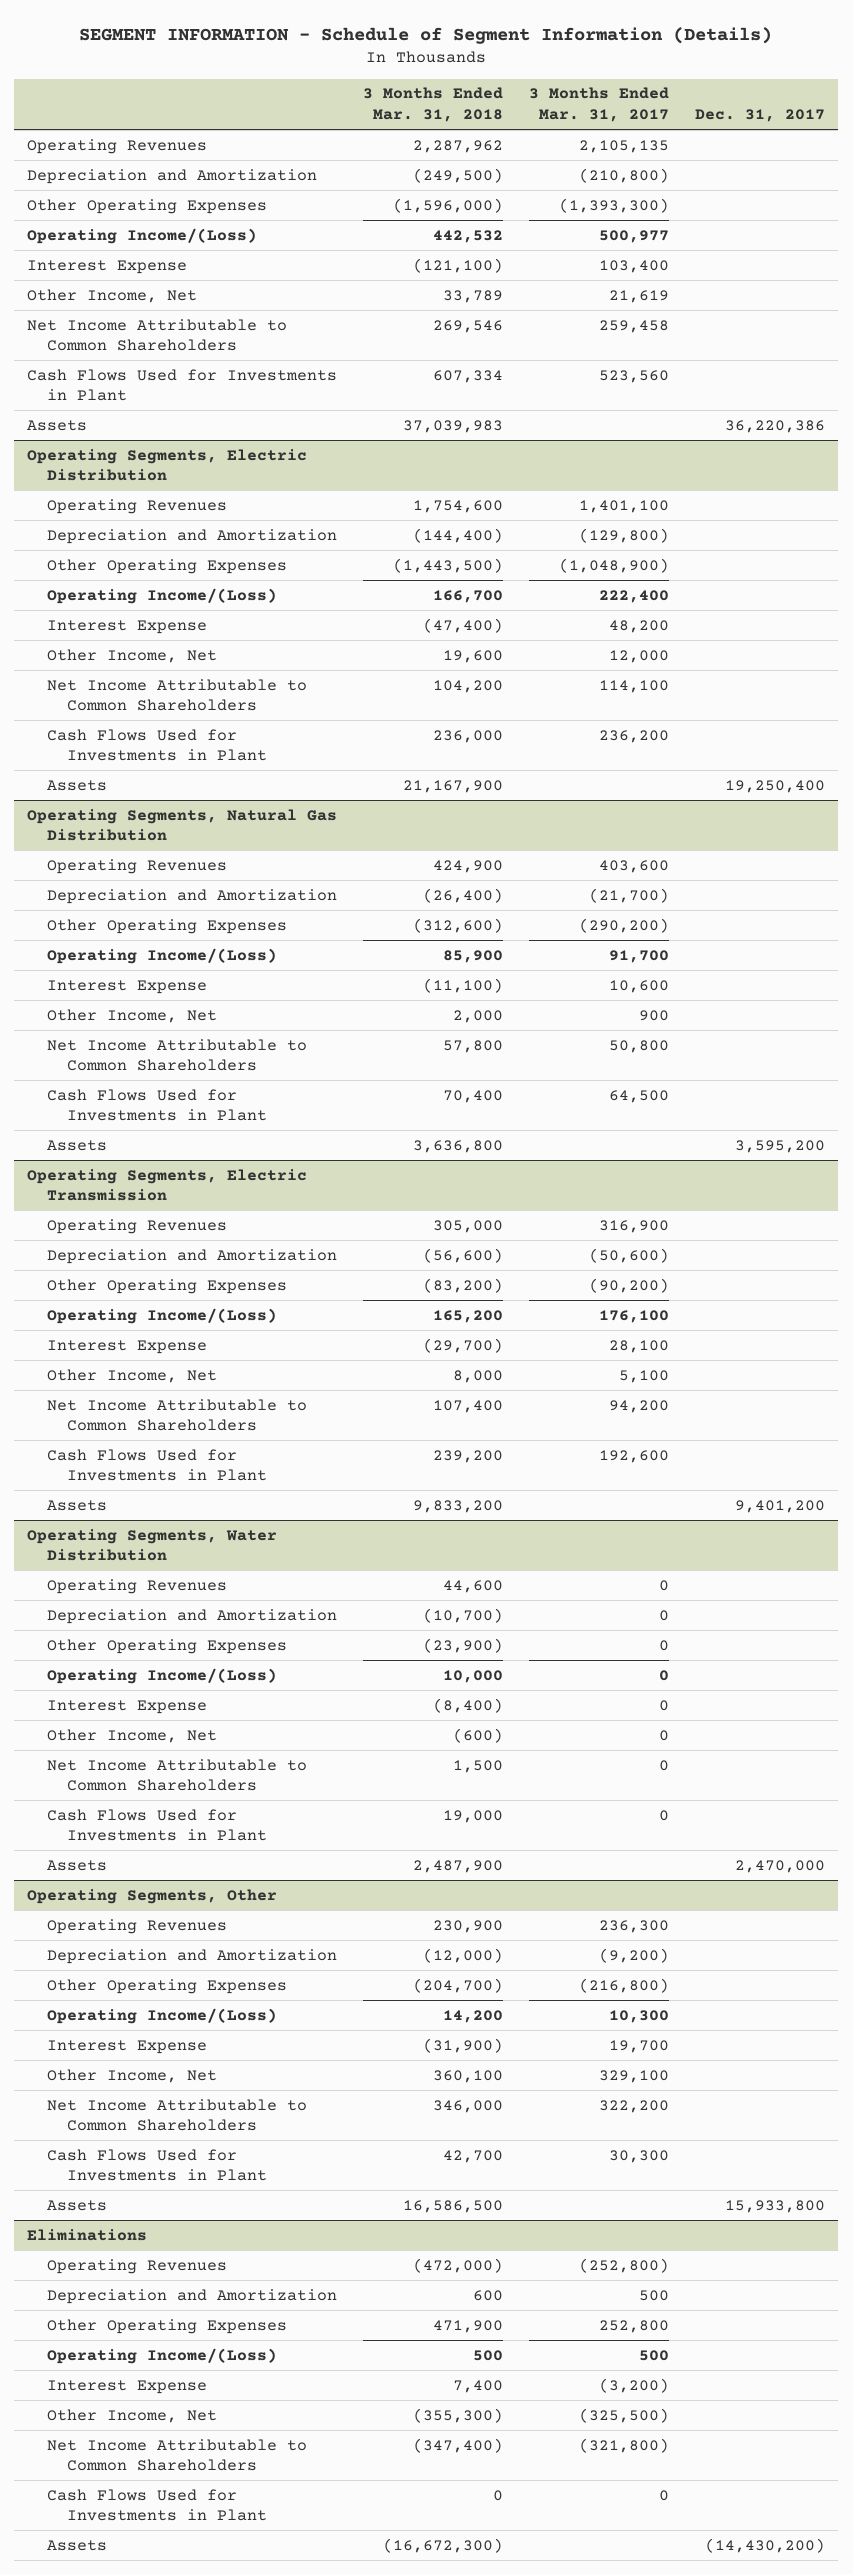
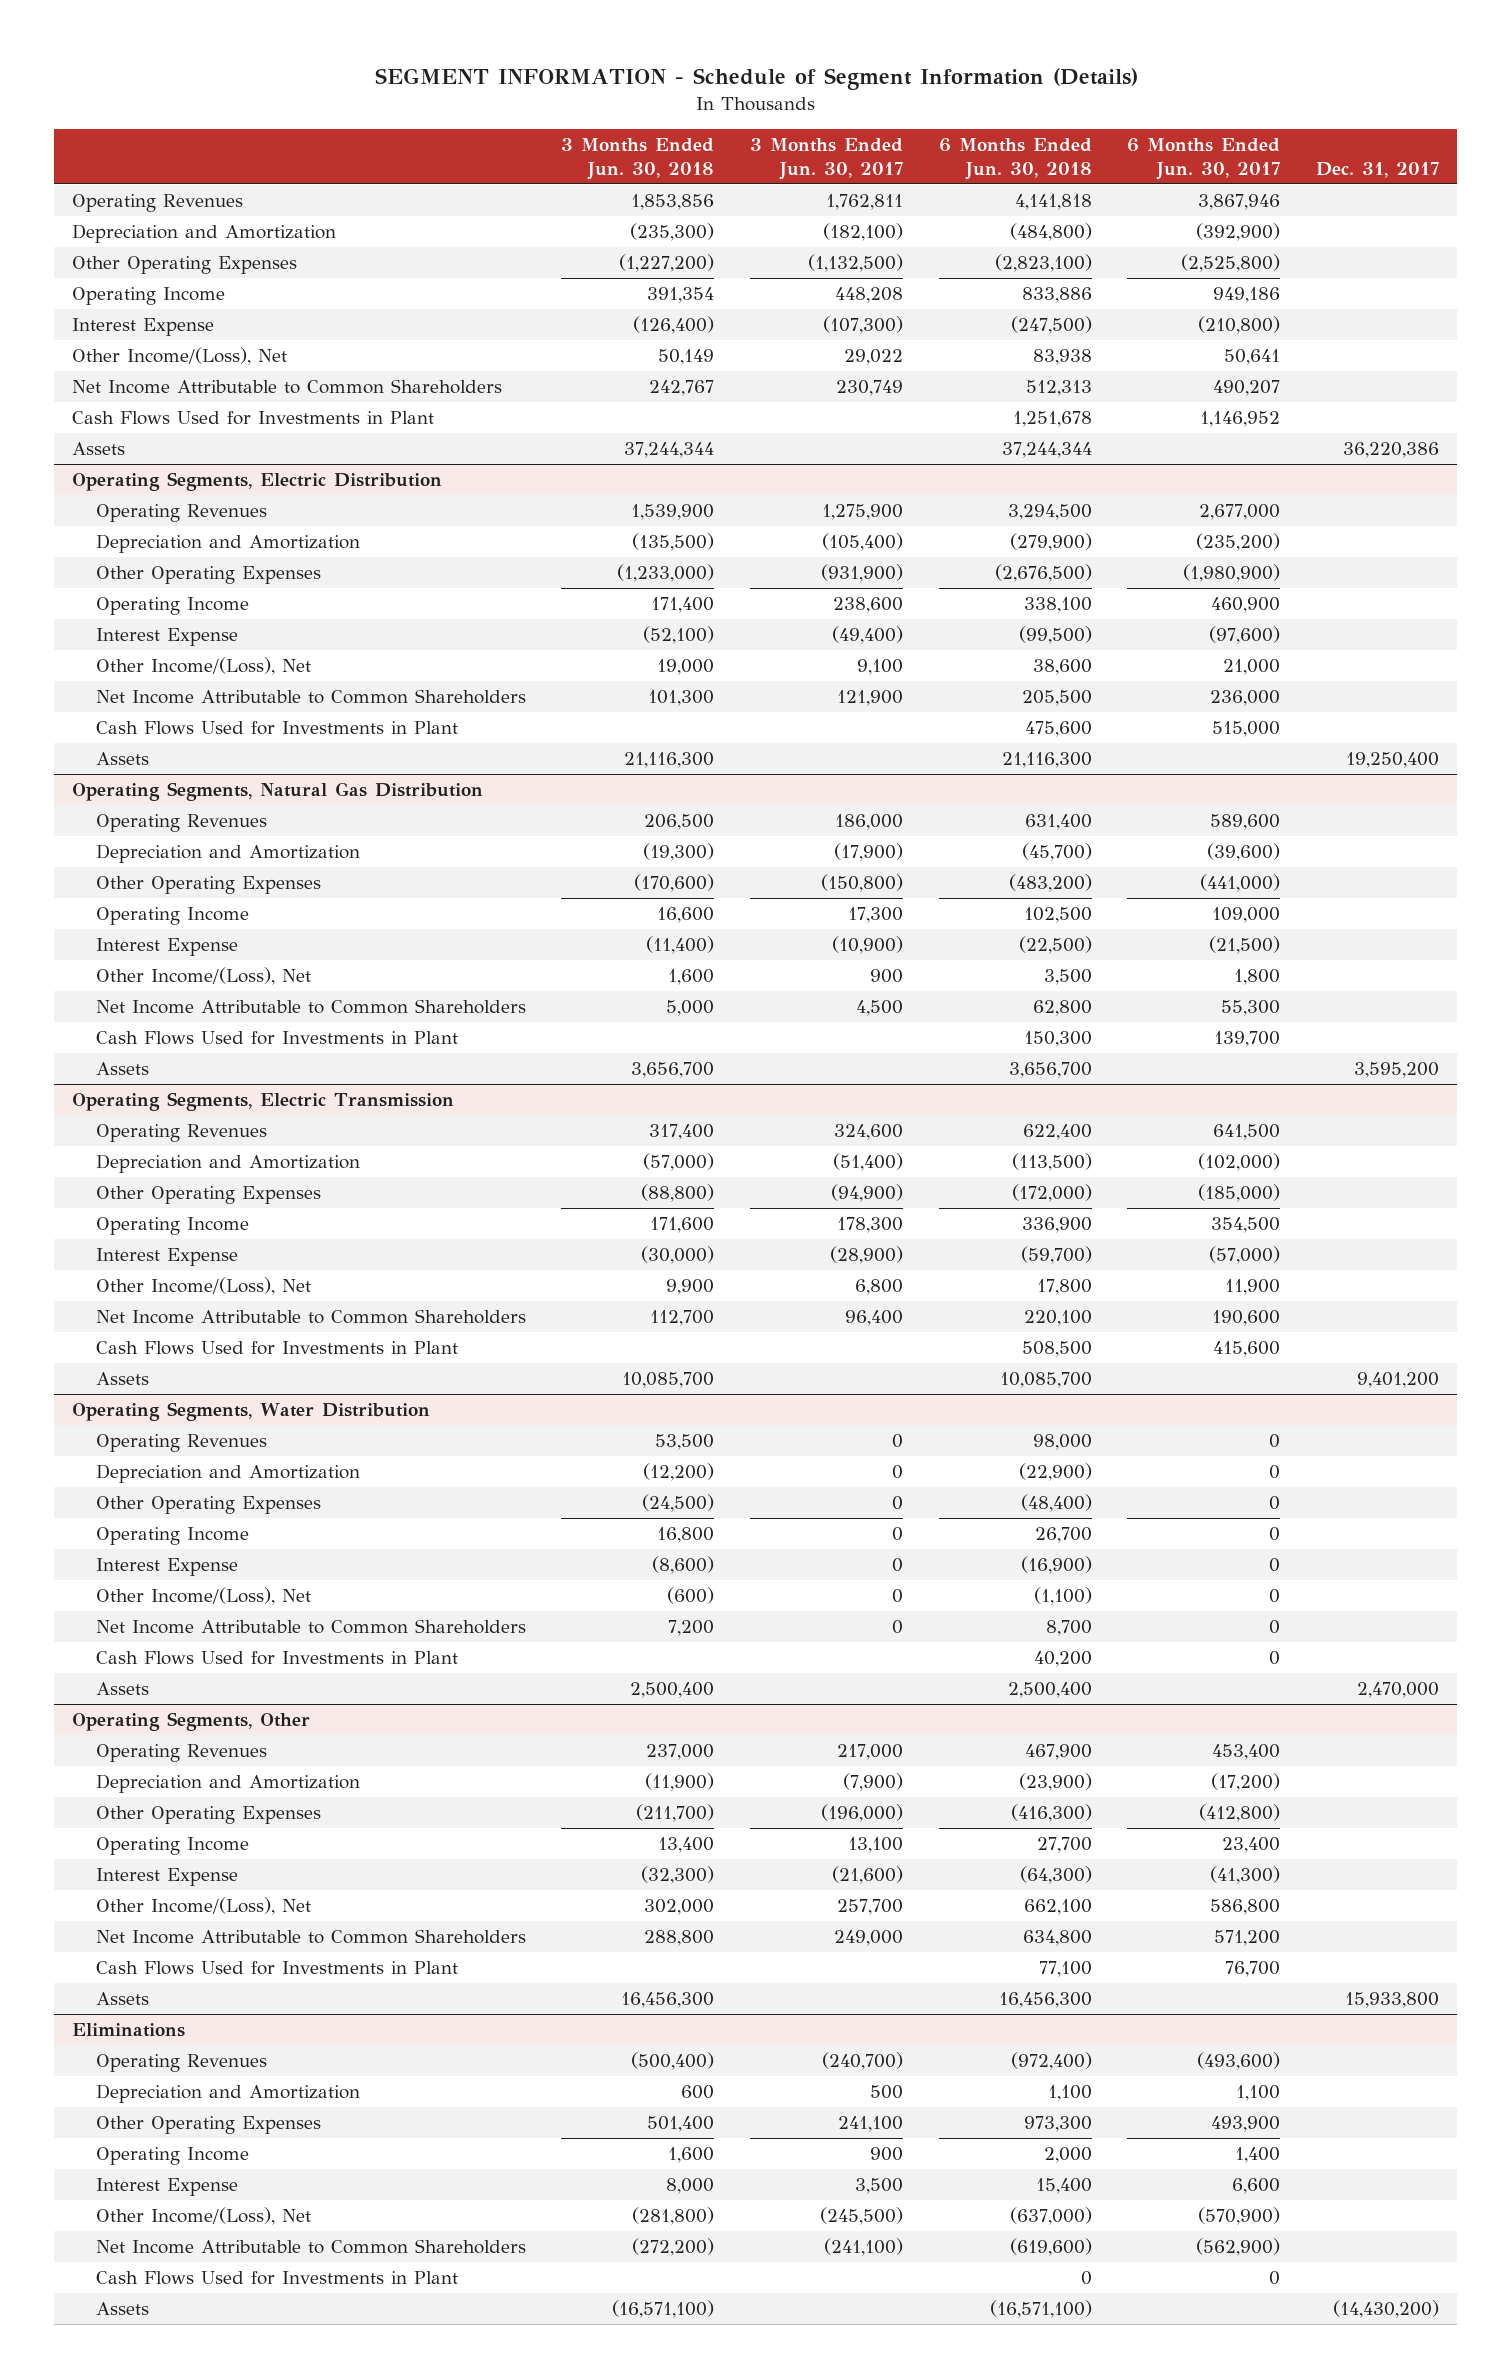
[363,87,504,122] 3 Months Ended Mar. 31, 2018 -> none
[529,87,670,122] 3 Months Ended Mar. 31, 2017 -> none
none -> [561,137,715,180] 3 Months Ended Jun. 30, 2018
none -> [749,137,903,180] 3 Months Ended Jun. 30, 2017
none -> [938,137,1092,180] 6 Months Ended Jun. 30, 2018
none -> [1127,137,1281,180] 6 Months Ended Jun. 30, 2017
[27,227,258,244] Operating Income/(Loss) -> [72,287,226,306] Operating Income
[27,288,198,303] Other Income, Net -> [72,347,288,366] Other Income/(Loss), Net
[47,587,278,604] Operating Income/(Loss) -> [95,597,249,616] Operating Income
[47,648,218,663] Other Income, Net -> [95,657,311,676] Other Income/(Loss), Net
[47,947,278,964] Operating Income/(Loss) -> [95,907,249,926] Operating Income
[47,1008,218,1023] Other Income, Net -> [95,967,311,986] Other Income/(Loss), Net
[47,1307,278,1324] Operating Income/(Loss) -> [95,1217,249,1236] Operating Income
[47,1368,218,1383] Other Income, Net -> [95,1277,311,1296] Other Income/(Loss), Net
[47,1667,278,1684] Operating Income/(Loss) -> [95,1527,249,1546] Operating Income
[47,1728,218,1743] Other Income, Net -> [95,1587,311,1606] Other Income/(Loss), Net
[47,2007,278,2024] Operating Income/(Loss) -> [95,1837,249,1856] Operating Income
[47,2068,218,2083] Other Income, Net -> [95,1897,311,1916] Other Income/(Loss), Net
[47,2347,278,2364] Operating Income/(Loss) -> [95,2147,249,2166] Operating Income
[47,2408,218,2423] Other Income, Net -> [95,2207,311,2226] Other Income/(Loss), Net

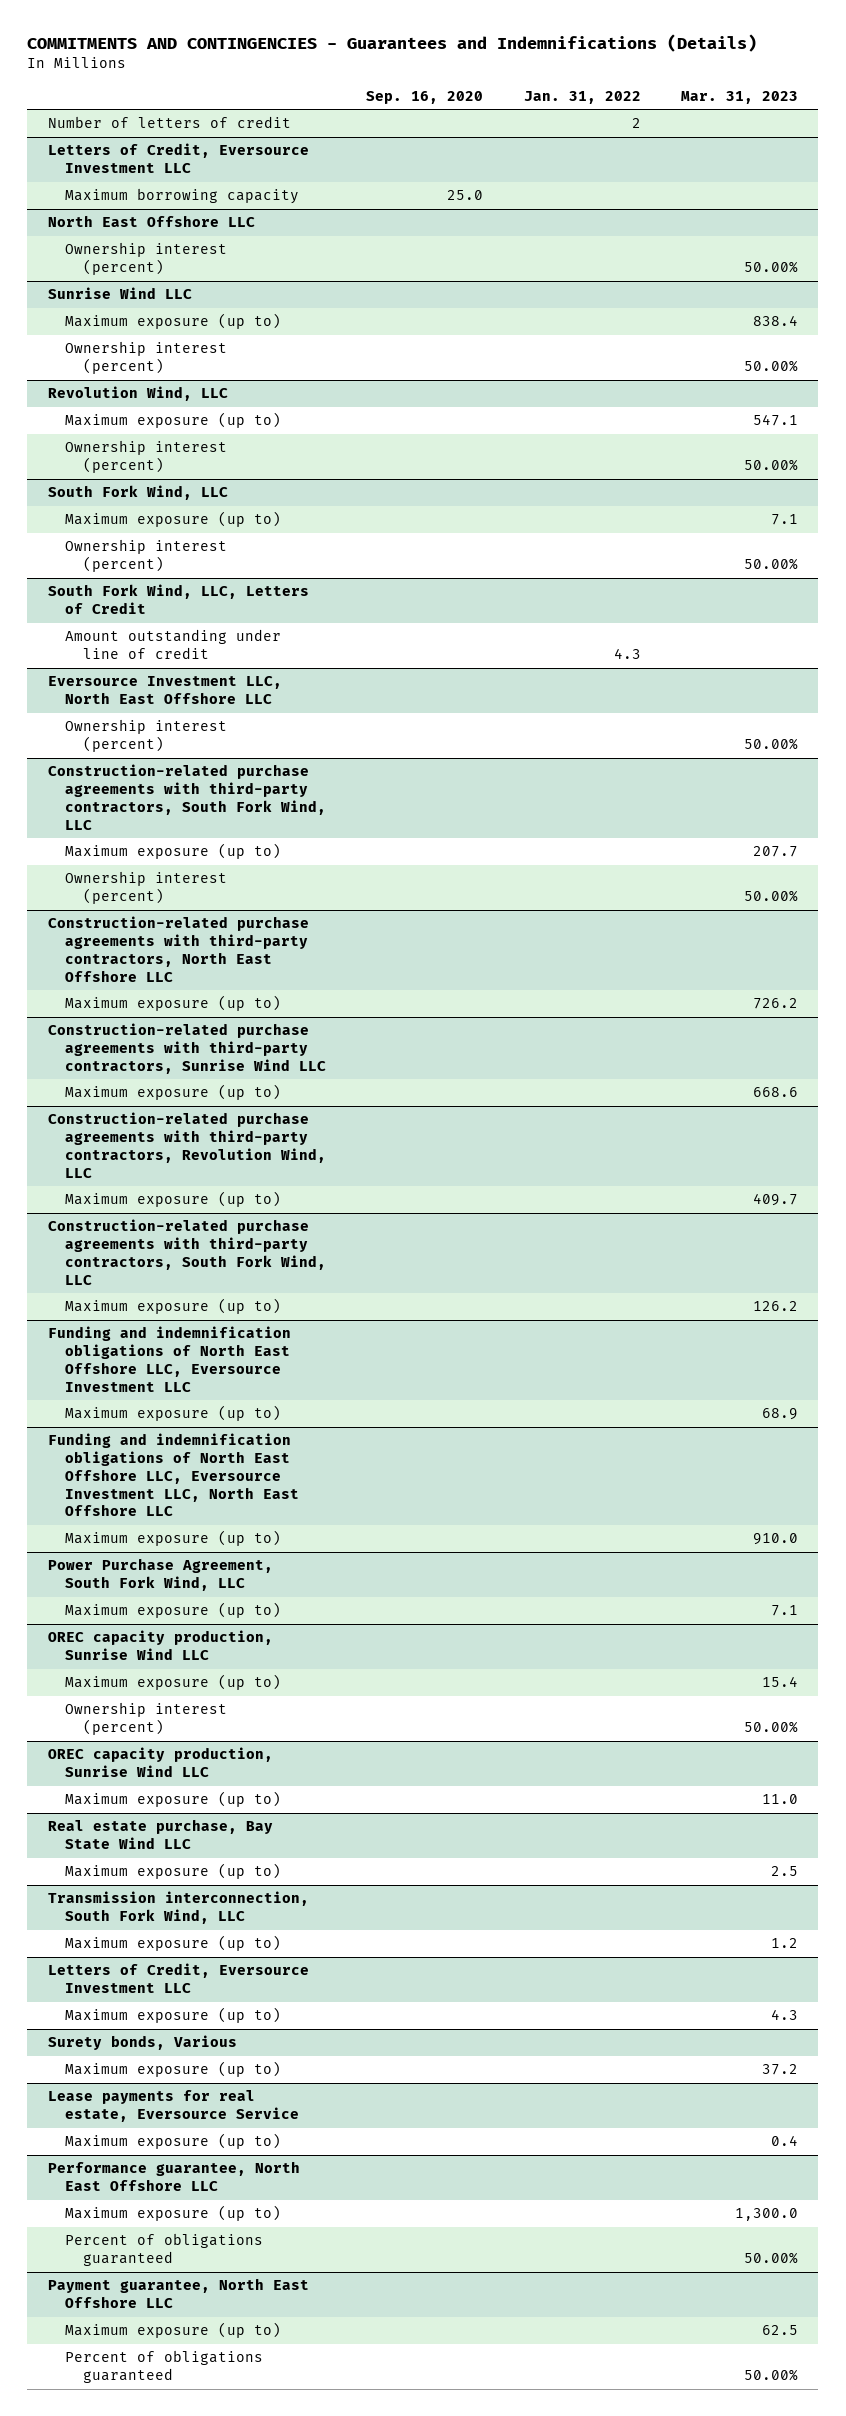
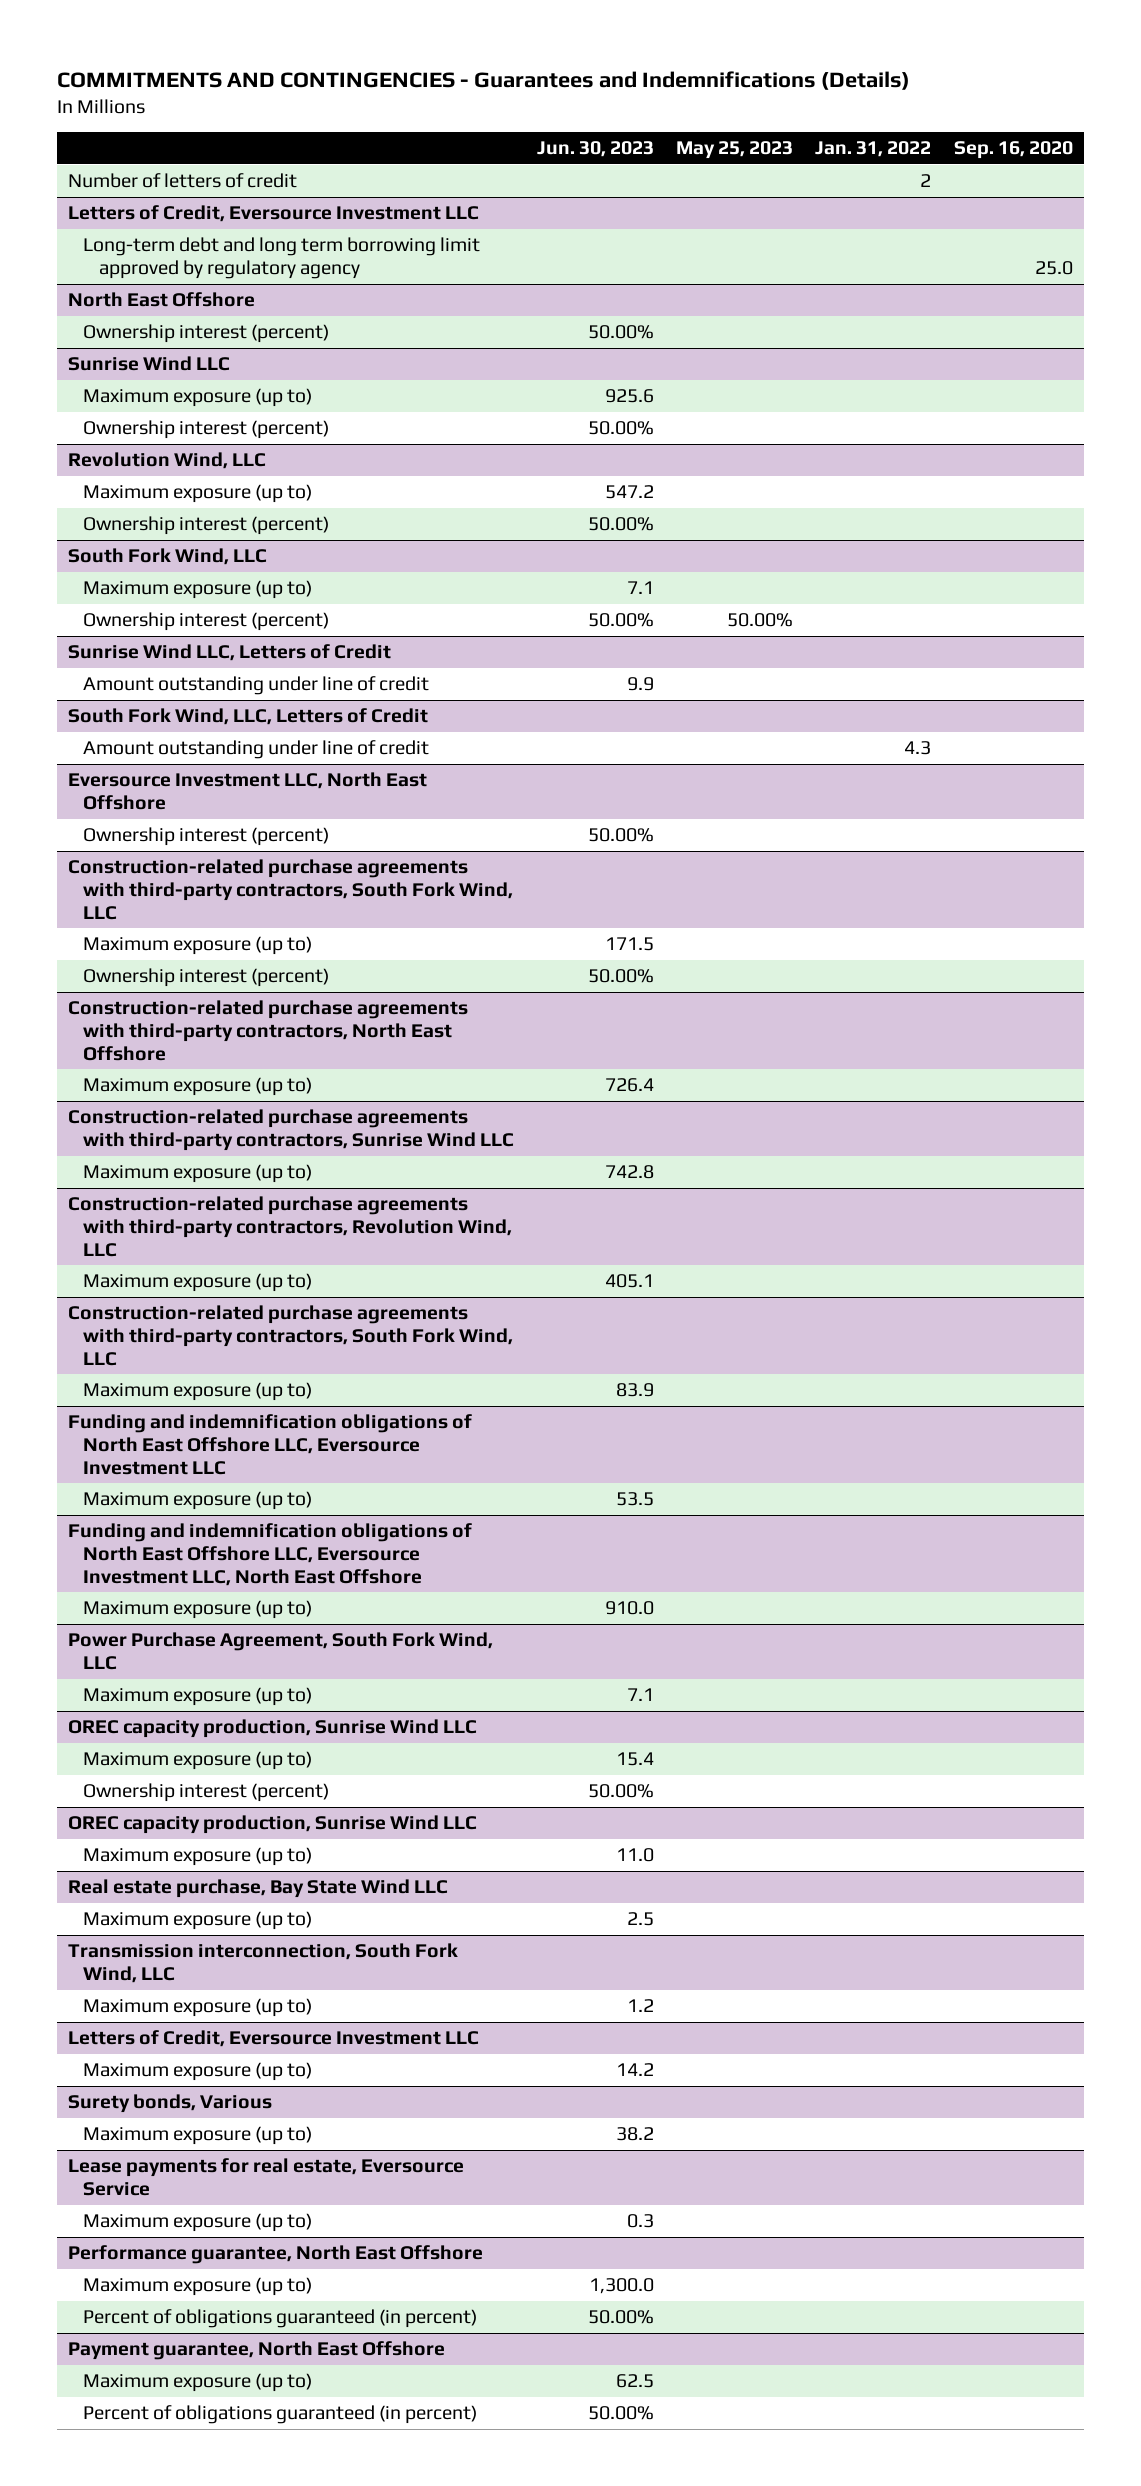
[681,90,799,104] Mar. 31, 2023 -> none
none -> [536,141,654,158] Jun. 30, 2023
none -> [676,141,794,160] May 25, 2023
[65,188,300,205] Maximum borrowing capacity -> [83,237,481,279] Long-term debt and long term borrowing limit approved by regulatory agency
[47,215,255,228] North East Offshore LLC -> [67,292,255,308] North East Offshore
none -> [67,644,391,662] Sunrise Wind LLC, Letters of Credit
none -> [83,676,430,696] Amount outstanding under line of credit
[47,676,282,705] Eversource Investment LLC, North East Offshore LLC -> [67,772,427,810] Eversource Investment LLC, North East Offshore
[47,916,309,982] Construction-related purchase agreements with third-party contractors, North East Offshore LLC -> [67,1000,468,1061] Construction-related purchase agreements with third-party contractors, North East Offshore
[47,1433,300,1517] Funding and indemnification obligations of North East Offshore LLC, Eversource Investment LLC, North East Offshore LLC -> [67,1523,472,1586] Funding and indemnification obligations of North East Offshore LLC, Eversource Investment LLC, North East Offshore
[47,2161,300,2192] Performance guarantee, North East Offshore LLC -> [67,2245,483,2265] Performance guarantee, North East Offshore
[65,2233,264,2267] Percent of obligations guaranteed -> [83,2309,478,2329] Percent of obligations guaranteed (in percent)
[47,2278,309,2309] Payment guarantee, North East Offshore LLC -> [67,2341,445,2361] Payment guarantee, North East Offshore
[65,2350,264,2384] Percent of obligations guaranteed -> [83,2405,478,2425] Percent of obligations guaranteed (in percent)

